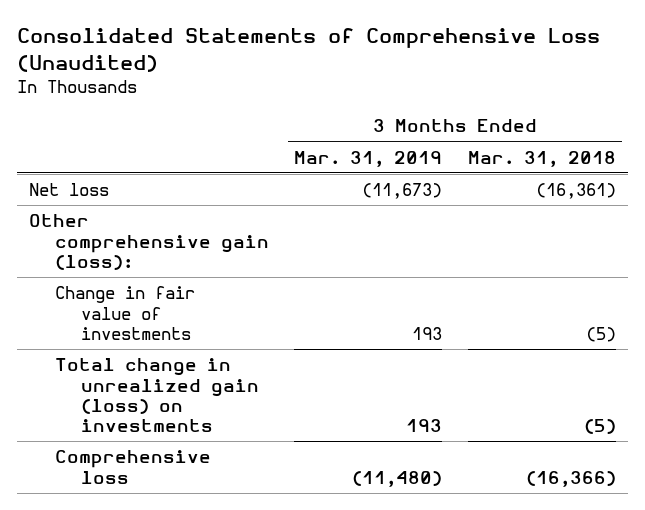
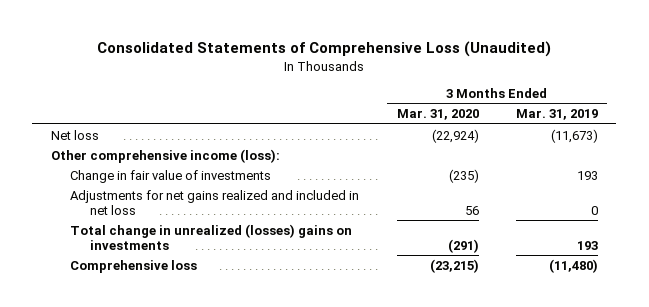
[467,150,616,167] Mar. 31, 2018 -> none
none -> [396,109,479,121] Mar. 31, 2020
[29,214,269,270] Other comprehensive gain (loss): -> [50,148,280,163] Other comprehensive income (loss):
none -> [70,189,360,215] Adjustments for net gains realized and included in net loss
[54,358,259,433] Total change in unrealized gain (loss) on investments -> [70,223,353,250] Total change in unrealized (losses) gains on investments

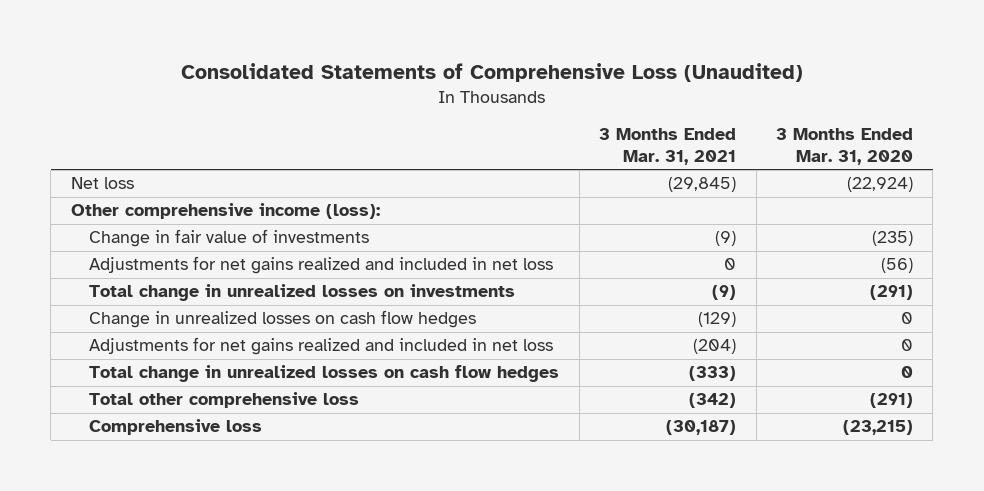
[515,109,598,121] Mar. 31, 2019 -> none
none -> [599,128,737,166] 3 Months Ended Mar. 31, 2021
[464,205,479,215] 56 -> [880,258,913,274] (56)
[70,223,353,250] Total change in unrealized (losses) gains on investments -> [89,284,516,302] Total change in unrealized losses on investments
none -> [89,310,477,329] Change in unrealized losses on cash flow hedges
none -> [89,337,554,356] Adjustments for net gains realized and included in net loss
none -> [89,365,560,383] Total change in unrealized losses on cash flow hedges
none -> [89,392,360,409] Total other comprehensive loss

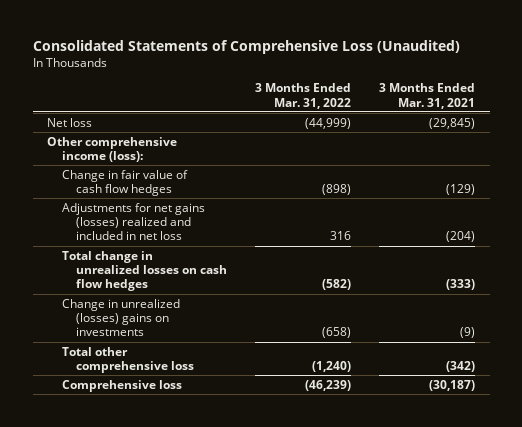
[775,128,913,166] 3 Months Ended Mar. 31, 2020 -> none
none -> [255,83,352,109] 3 Months Ended Mar. 31, 2022
[89,229,370,248] Change in fair value of investments -> none
[89,256,554,275] Adjustments for net gains realized and included in net loss -> none
[89,284,516,302] Total change in unrealized losses on investments -> none
[89,310,477,329] Change in unrealized losses on cash flow hedges -> [61,169,188,196] Change in fair value of cash flow hedges
[89,337,554,356] Adjustments for net gains realized and included in net loss -> [61,202,205,241] Adjustments for net gains (losses) realized and included in net loss
none -> [61,298,180,337] Change in unrealized (losses) gains on investments

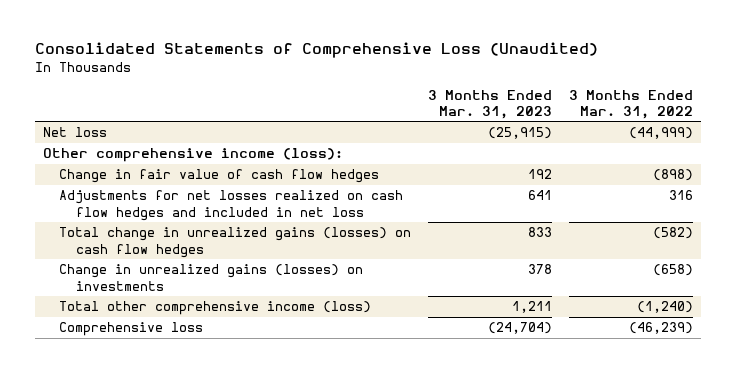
[379,83,476,109] 3 Months Ended Mar. 31, 2021 -> none
none -> [428,89,553,119] 3 Months Ended Mar. 31, 2023
[61,202,205,241] Adjustments for net gains (losses) realized and included in net loss -> [59,190,404,221] Adjustments for net losses realized on cash flow hedges and included in net loss
[61,250,228,292] Total change in unrealized losses on cash flow hedges -> [59,227,412,258] Total change in unrealized gains (losses) on cash flow hedges
[61,298,180,337] Change in unrealized (losses) gains on investments -> [59,264,364,291] Change in unrealized gains (losses) on investments
[61,346,195,373] Total other comprehensive loss -> [59,301,372,316] Total other comprehensive income (loss)

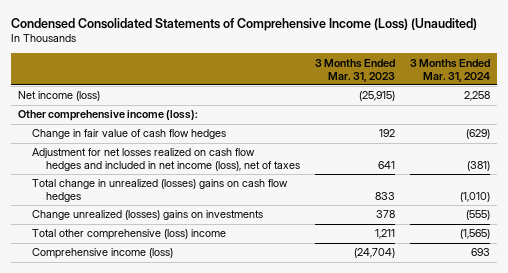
[34,42,598,59] Consolidated Statements of Comprehensive Loss (Unaudited) -> [10,17,477,31] Condensed Consolidated Statements of Comprehensive Income (Loss) (Unaudited)
[568,89,693,119] 3 Months Ended Mar. 31, 2022 -> none
none -> [409,58,490,82] 3 Months Ended Mar. 31, 2024
[42,127,107,138] Net loss -> [18,91,101,102] Net income (loss)
[59,190,404,221] Adjustments for net losses realized on cash flow hedges and included in net loss -> [31,148,300,172] Adjustment for net losses realized on cash flow hedges and included in net income (loss), net of taxes
[59,227,412,258] Total change in unrealized gains (losses) on cash flow hedges -> [31,179,288,203] Total change in unrealized (losses) gains on cash flow hedges
[59,264,364,291] Change in unrealized gains (losses) on investments -> [31,210,263,221] Change unrealized (losses) gains on investments
[59,301,372,316] Total other comprehensive income (loss) -> [31,229,226,241] Total other comprehensive (loss) income
[59,322,204,337] Comprehensive loss -> [31,248,173,260] Comprehensive income (loss)

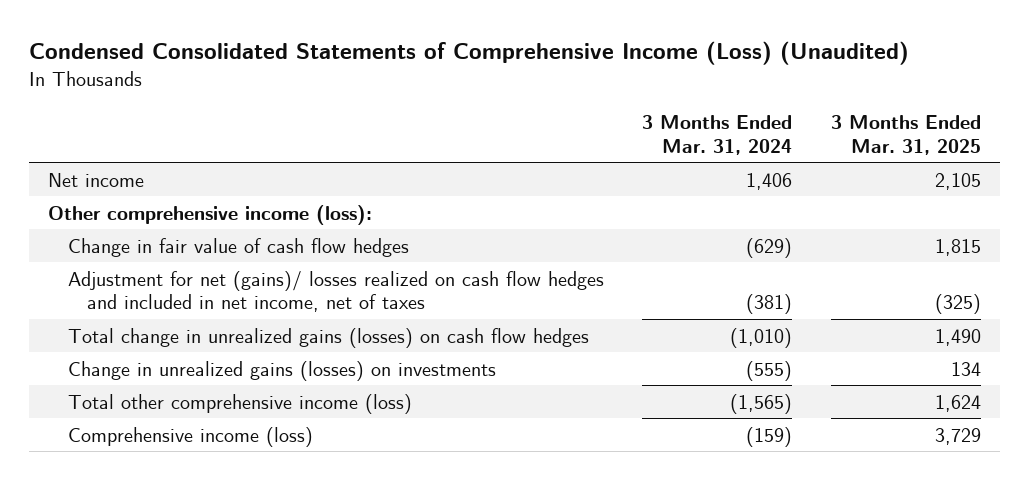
[314,58,395,82] 3 Months Ended Mar. 31, 2023 -> none
none -> [830,115,981,155] 3 Months Ended Mar. 31, 2025
[18,91,101,102] Net income (loss) -> [47,172,144,187] Net income
[463,91,490,102] 2,258 -> [746,172,793,190] 1,406
[31,148,300,172] Adjustment for net losses realized on cash flow hedges and included in net income (loss), net of taxes -> [67,270,604,312] Adjustment for net (gains)/ losses realized on cash flow hedges and included in net income, net of taxes
[31,179,288,203] Total change in unrealized (losses) gains on cash flow hedges -> [67,327,589,348] Total change in unrealized gains (losses) on cash flow hedges
[31,210,263,221] Change unrealized (losses) gains on investments -> [67,360,496,381] Change in unrealized gains (losses) on investments
[31,229,226,241] Total other comprehensive (loss) income -> [67,393,412,414] Total other comprehensive income (loss)
[470,248,490,257] 693 -> [746,426,793,447] (159)

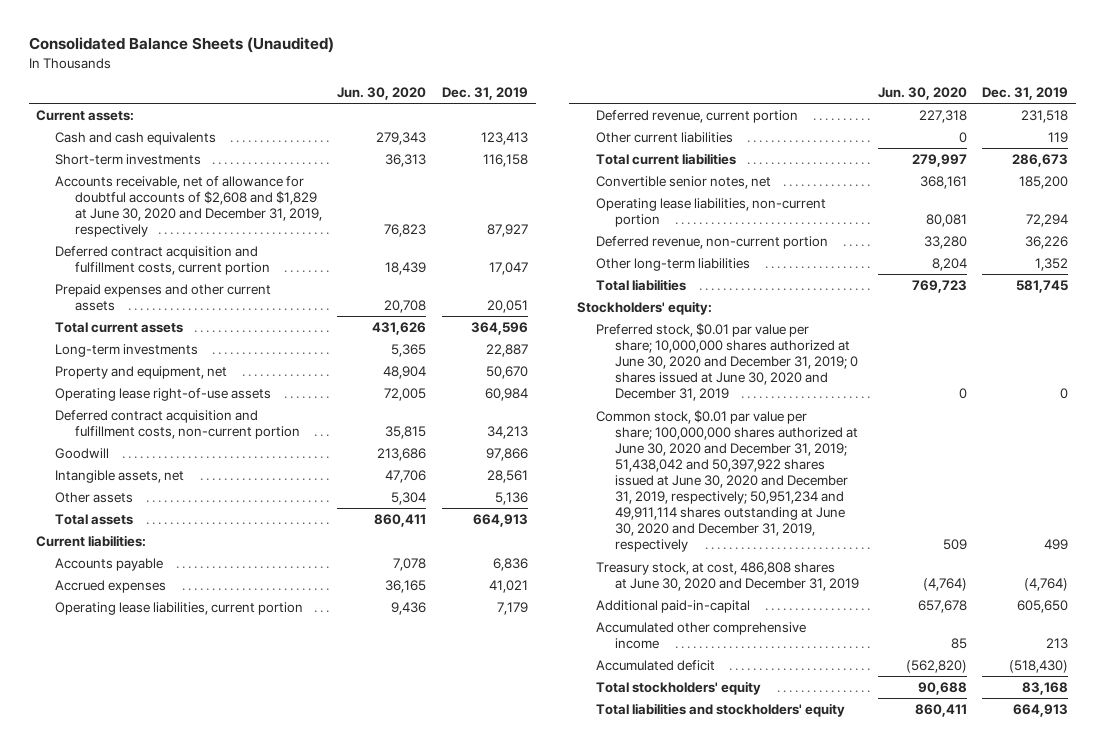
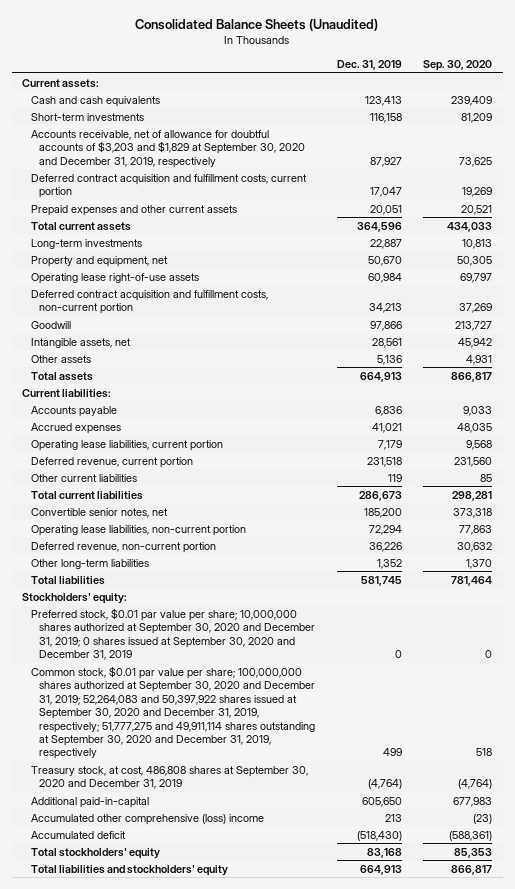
[337,86,427,100] Jun. 30, 2020 -> none
none -> [423,59,493,71] Sep. 30, 2020
[55,175,322,238] Accounts receivable, net of allowance for doubtful accounts of $2,608 and $1,829 at June 30, 2020 and December 31, 2019, respectively -> [30,129,306,168] Accounts receivable, net of allowance for doubtful accounts of $3,203 and $1,829 at September 30, 2020 and December 31, 2019, respectively
[596,322,859,402] Preferred stock, $0.01 par value per share; 10,000,000 shares authorized at June 30, 2020 and December 31, 2019; 0 shares issued at June 30, 2020 and December 31, 2019 -> [30,607,316,661] Preferred stock, $0.01 par value per share; 10,000,000 shares authorized at September 30, 2020 and December 31, 2019; 0 shares issued at September 30, 2020 and December 31, 2019
[596,409,859,553] Common stock, $0.01 par value per share; 100,000,000 shares authorized at June 30, 2020 and December 31, 2019; 51,438,042 and 50,397,922 shares issued at June 30, 2020 and December 31, 2019, respectively; 50,951,234 and 49,911,114 shares outstanding at June 30, 2020 and December 31, 2019, respectively -> [30,665,316,760] Common stock, $0.01 par value per share; 100,000,000 shares authorized at September 30, 2020 and December 31, 2019; 52,264,083 and 50,397,922 shares issued at September 30, 2020 and December 31, 2019, respectively; 51,777,275 and 49,911,114 shares outstanding at September 30, 2020 and December 31, 2019, respectively
[596,561,860,591] Treasury stock, at cost, 486,808 shares at June 30, 2020 and December 31, 2019 -> [30,765,308,790] Treasury stock, at cost, 486,808 shares at September 30, 2020 and December 31, 2019
[596,621,807,649] Accumulated other comprehensive income -> [30,813,264,825] Accumulated other comprehensive (loss) income

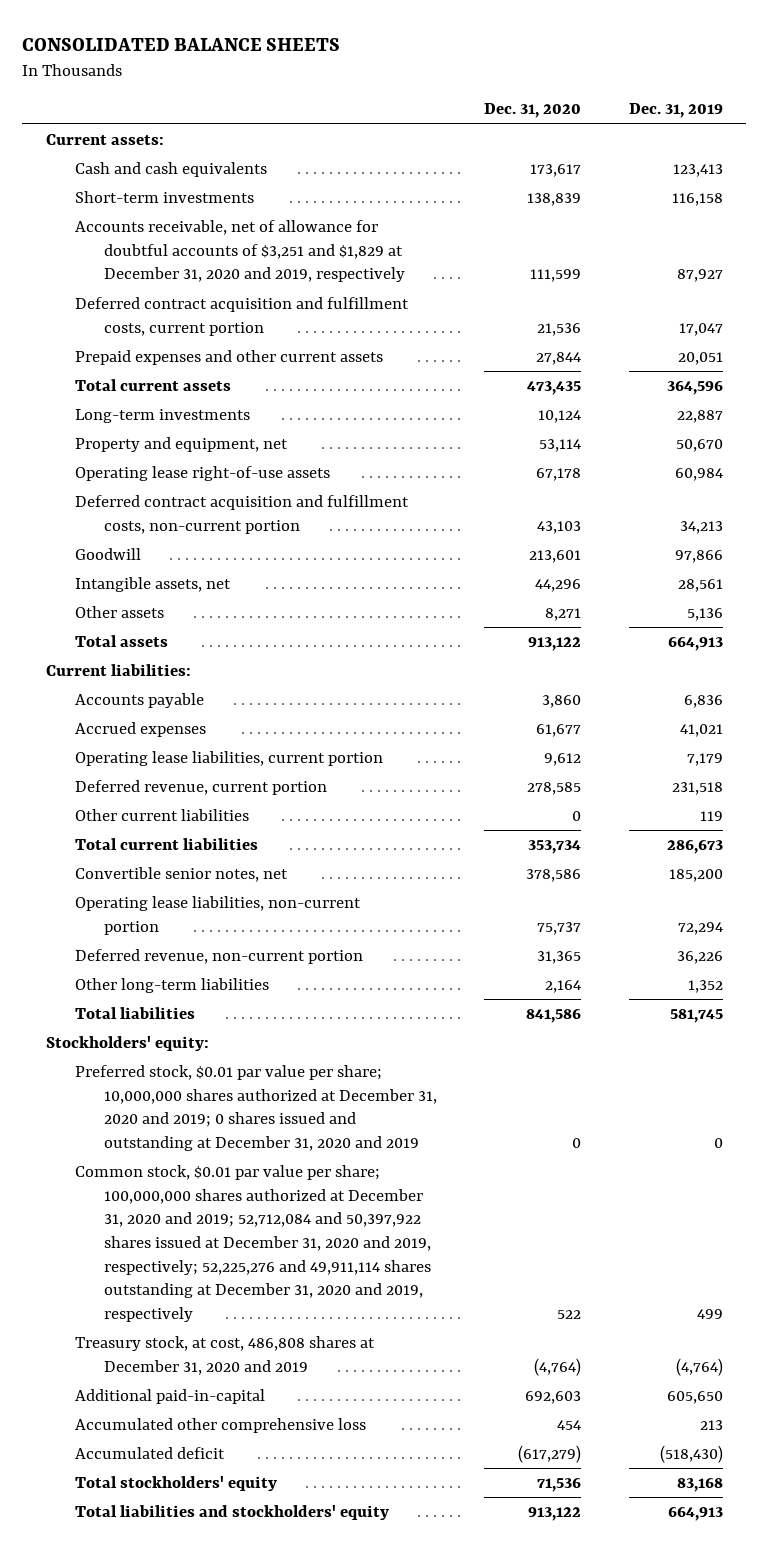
[135,19,379,32] Consolidated Balance Sheets (Unaudited) -> [22,37,341,51] CONSOLIDATED BALANCE SHEETS
[423,59,493,71] Sep. 30, 2020 -> none
none -> [484,103,582,119] Dec. 31, 2020
[30,129,306,168] Accounts receivable, net of allowance for doubtful accounts of $3,203 and $1,829 at September 30, 2020 and December 31, 2019, respectively -> [75,219,406,283] Accounts receivable, net of allowance for doubtful accounts of $3,251 and $1,829 at December 31, 2020 and 2019, respectively
[30,607,316,661] Preferred stock, $0.01 par value per share; 10,000,000 shares authorized at September 30, 2020 and December 31, 2019; 0 shares issued at September 30, 2020 and December 31, 2019 -> [75,1064,438,1151] Preferred stock, $0.01 par value per share; 10,000,000 shares authorized at December 31, 2020 and 2019; 0 shares issued and outstanding at December 31, 2020 and 2019
[30,665,316,760] Common stock, $0.01 par value per share; 100,000,000 shares authorized at September 30, 2020 and December 31, 2019; 52,264,083 and 50,397,922 shares issued at September 30, 2020 and December 31, 2019, respectively; 51,777,275 and 49,911,114 shares outstanding at September 30, 2020 and December 31, 2019, respectively -> [75,1164,432,1323] Common stock, $0.01 par value per share; 100,000,000 shares authorized at December 31, 2020 and 2019; 52,712,084 and 50,397,922 shares issued at December 31, 2020 and 2019, respectively; 52,225,276 and 49,911,114 shares outstanding at December 31, 2020 and 2019, respectively
[30,765,308,790] Treasury stock, at cost, 486,808 shares at September 30, 2020 and December 31, 2019 -> [75,1335,376,1375] Treasury stock, at cost, 486,808 shares at December 31, 2020 and 2019
[30,813,264,825] Accumulated other comprehensive (loss) income -> [75,1417,367,1433] Accumulated other comprehensive loss

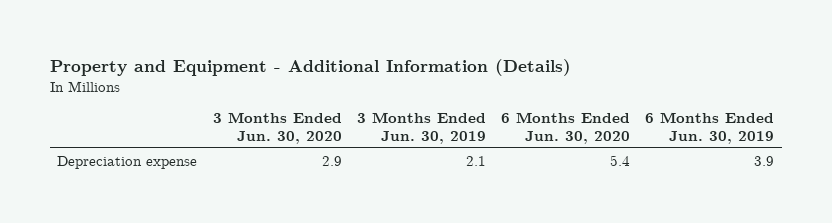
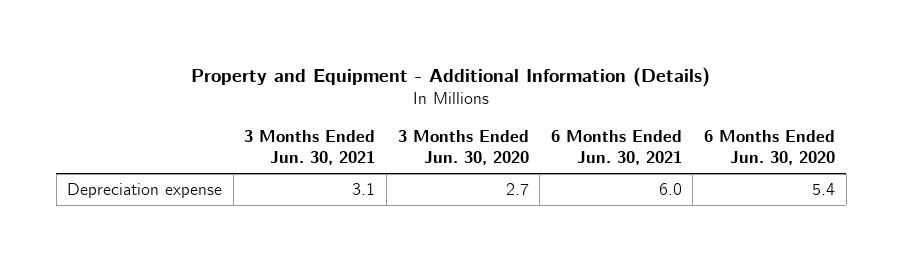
[356,112,486,145] 3 Months Ended Jun. 30, 2019 -> none
[645,112,775,145] 6 Months Ended Jun. 30, 2019 -> none
none -> [244,130,376,166] 3 Months Ended Jun. 30, 2021
none -> [550,130,682,166] 6 Months Ended Jun. 30, 2021
[321,155,342,166] 2.9 -> [505,183,529,196] 2.7

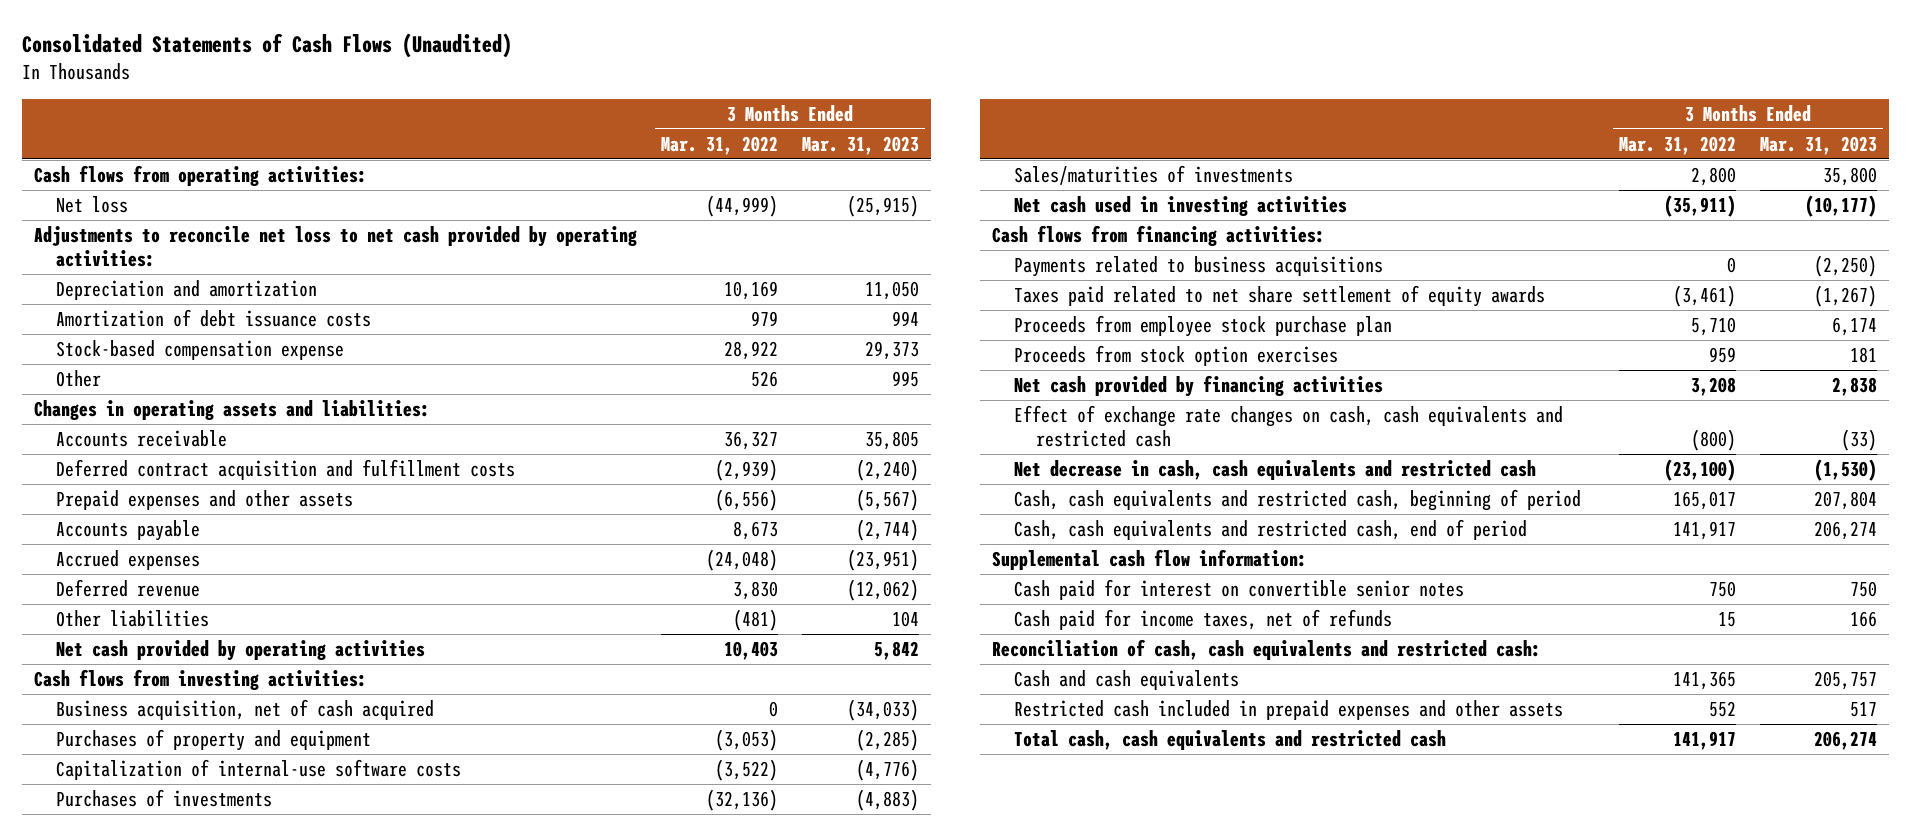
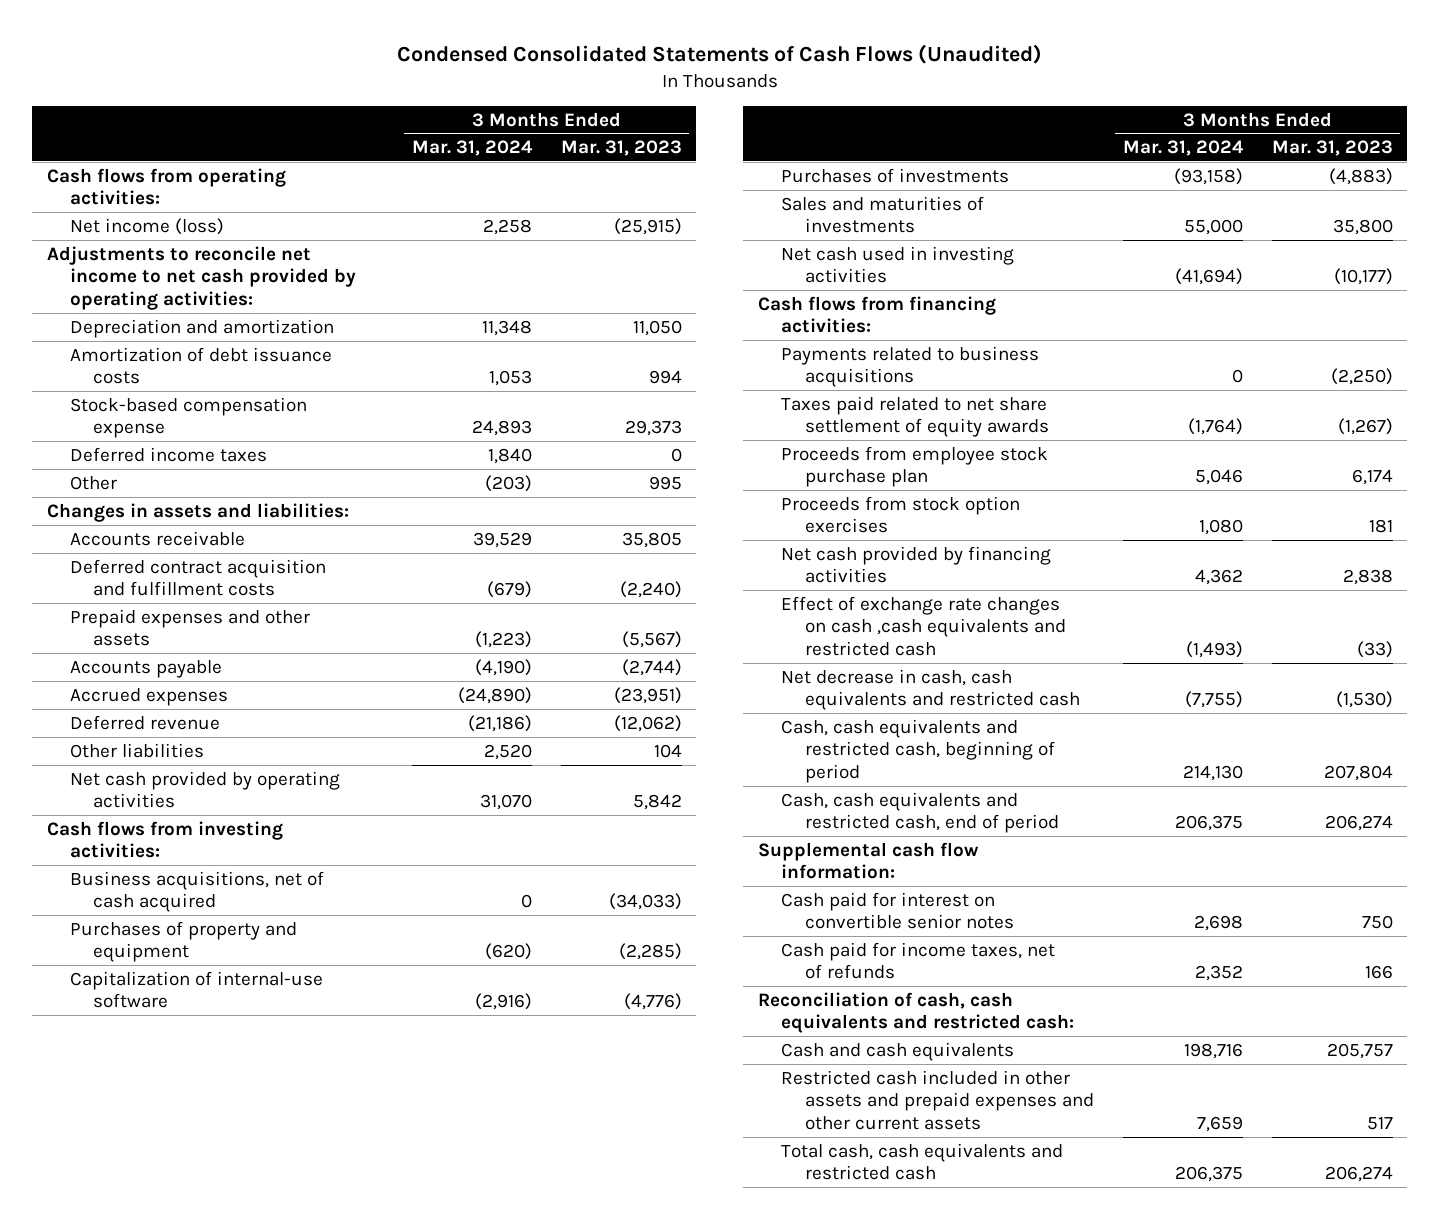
[21,33,512,59] Consolidated Statements of Cash Flows (Unaudited) -> [396,44,1042,65] Condensed Consolidated Statements of Cash Flows (Unaudited)
[660,135,778,155] Mar. 31, 2022 -> none
none -> [411,140,533,157] Mar. 31, 2024
[55,195,128,213] Net loss -> [70,217,225,235] Net income (loss)
[33,225,637,268] Adjustments to reconcile net loss to net cash provided by operating activities: -> [46,245,357,311] Adjustments to reconcile net income to net cash provided by operating activities:
none -> [70,446,268,462] Deferred income taxes
[33,399,430,420] Changes in operating assets and liabilities: -> [46,502,349,522] Changes in assets and liabilities:
[55,698,434,720] Business acquisition, net of cash acquired -> [70,870,325,913] Business acquisitions, net of cash acquired
[55,758,461,780] Capitalization of internal-use software costs -> [70,970,324,1009] Capitalization of internal-use software
[1014,164,1294,185] Sales/maturities of investments -> [781,195,985,234] Sales and maturities of investments
[1014,404,1564,448] Effect of exchange rate changes on cash, cash equivalents and restricted cash -> [781,595,1066,657] Effect of exchange rate changes on cash ,cash equivalents and restricted cash
[1014,699,1564,720] Restricted cash included in prepaid expenses and other assets -> [781,1069,1094,1131] Restricted cash included in other assets and prepaid expenses and other current assets

